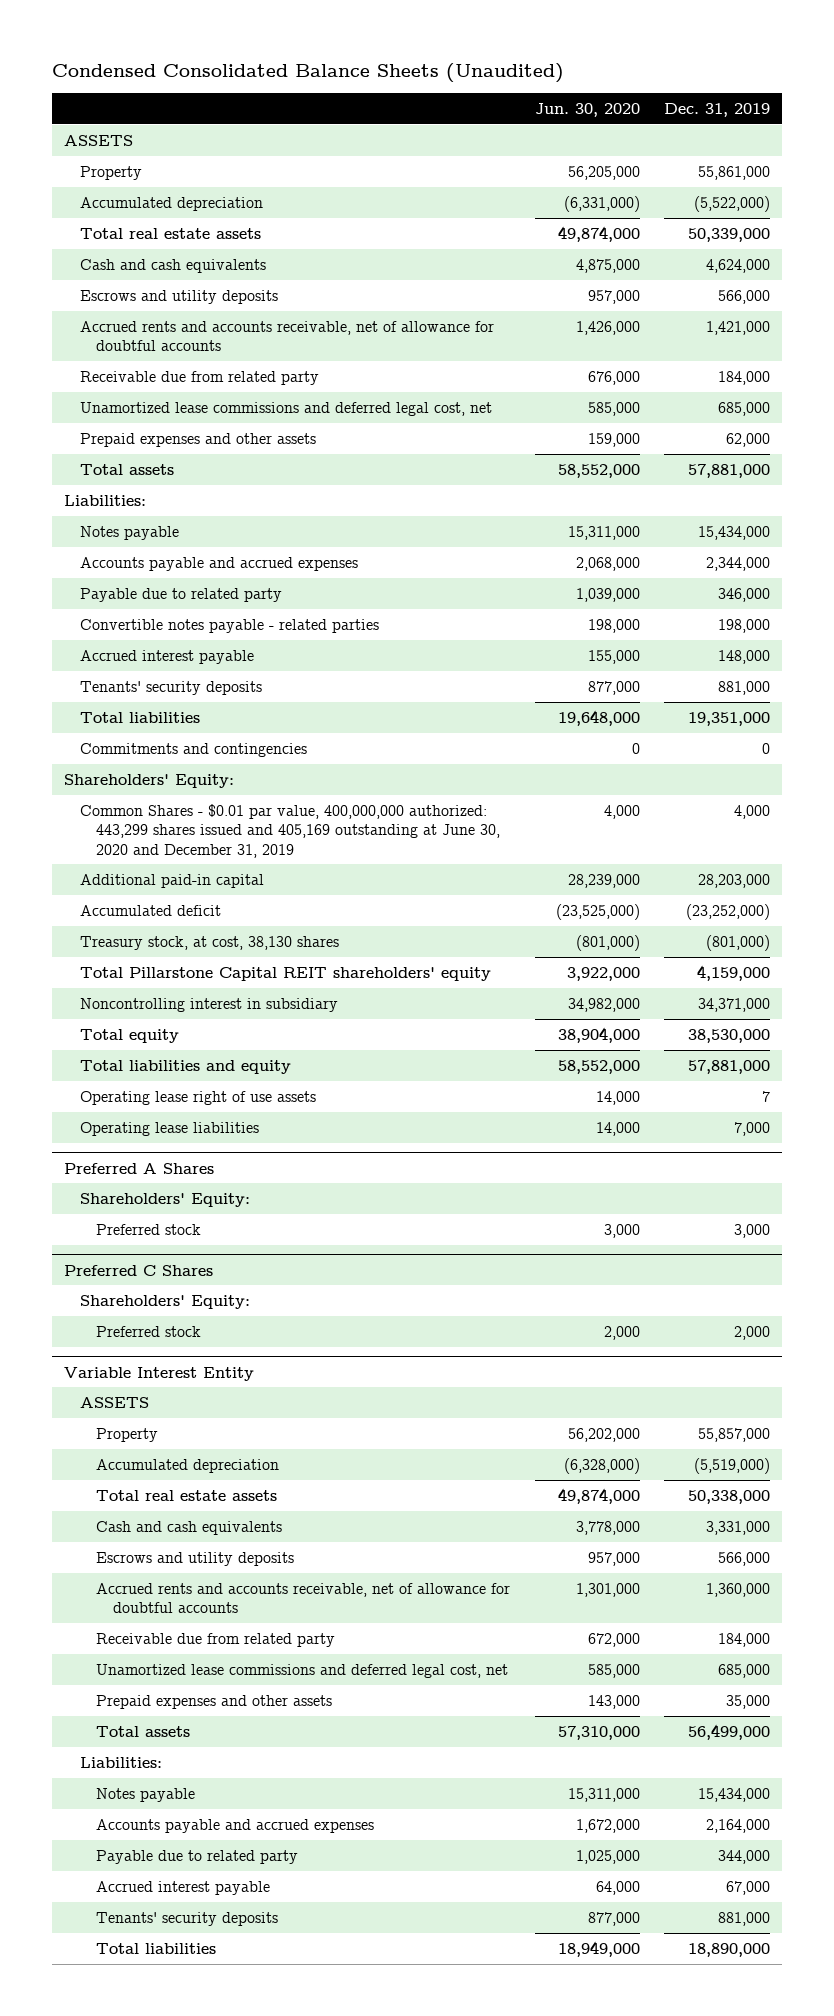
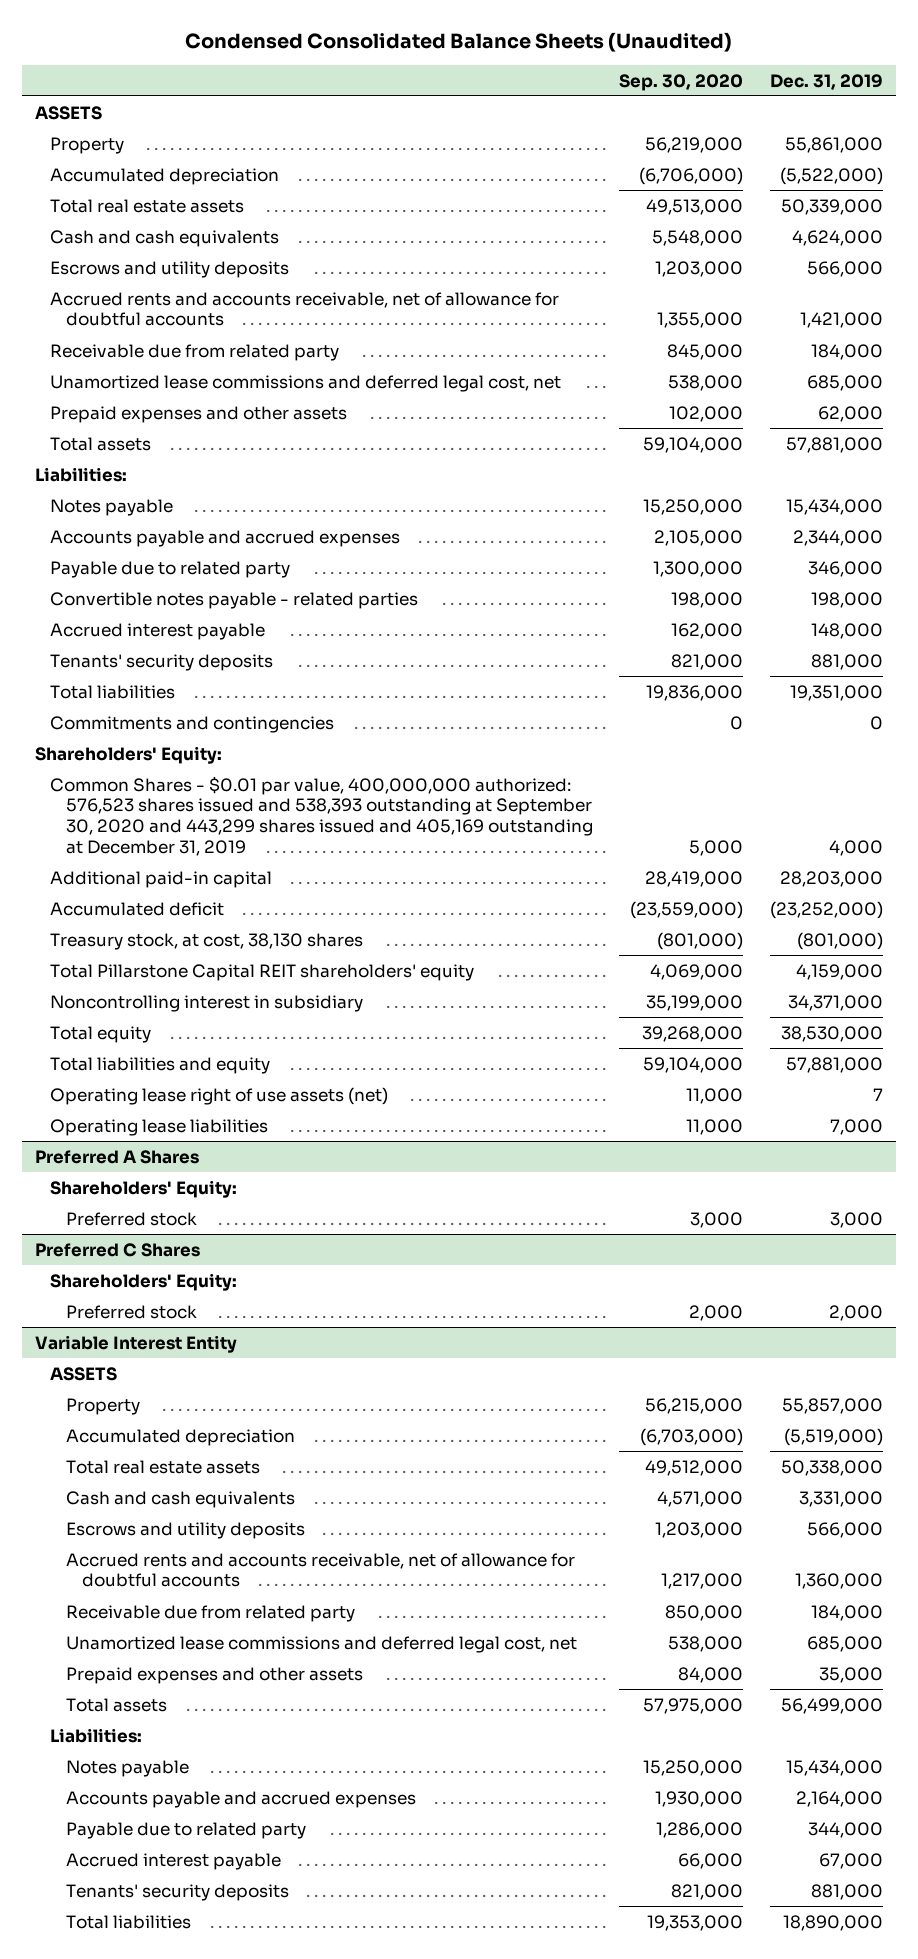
[534,102,640,117] Jun. 30, 2020 -> none
none -> [619,73,744,91] Sep. 30, 2020
[80,803,501,858] Common Shares - $0.01 par value, 400,000,000 authorized: 443,299 shares issued and 405,169 outstanding at June 30, 2020 and December 31, 2019 -> [50,775,594,856] Common Shares - $0.01 par value, 400,000,000 authorized: 576,523 shares issued and 538,393 outstanding at September 30, 2020 and 443,299 shares issued and 405,169 outstanding at December 31, 2019
[80,1090,317,1105] Operating lease right of use assets -> [50,1086,389,1105] Operating lease right of use assets (net)

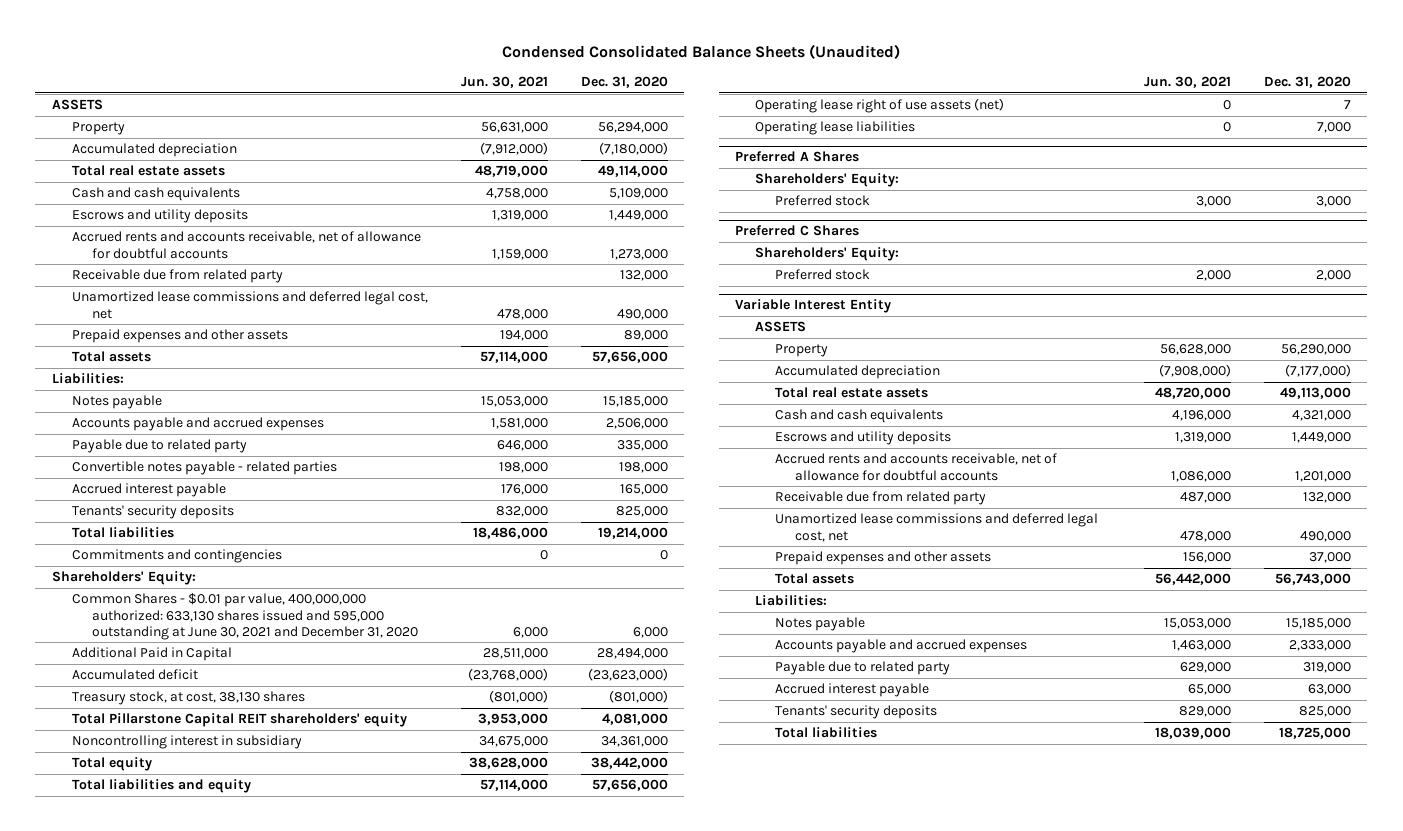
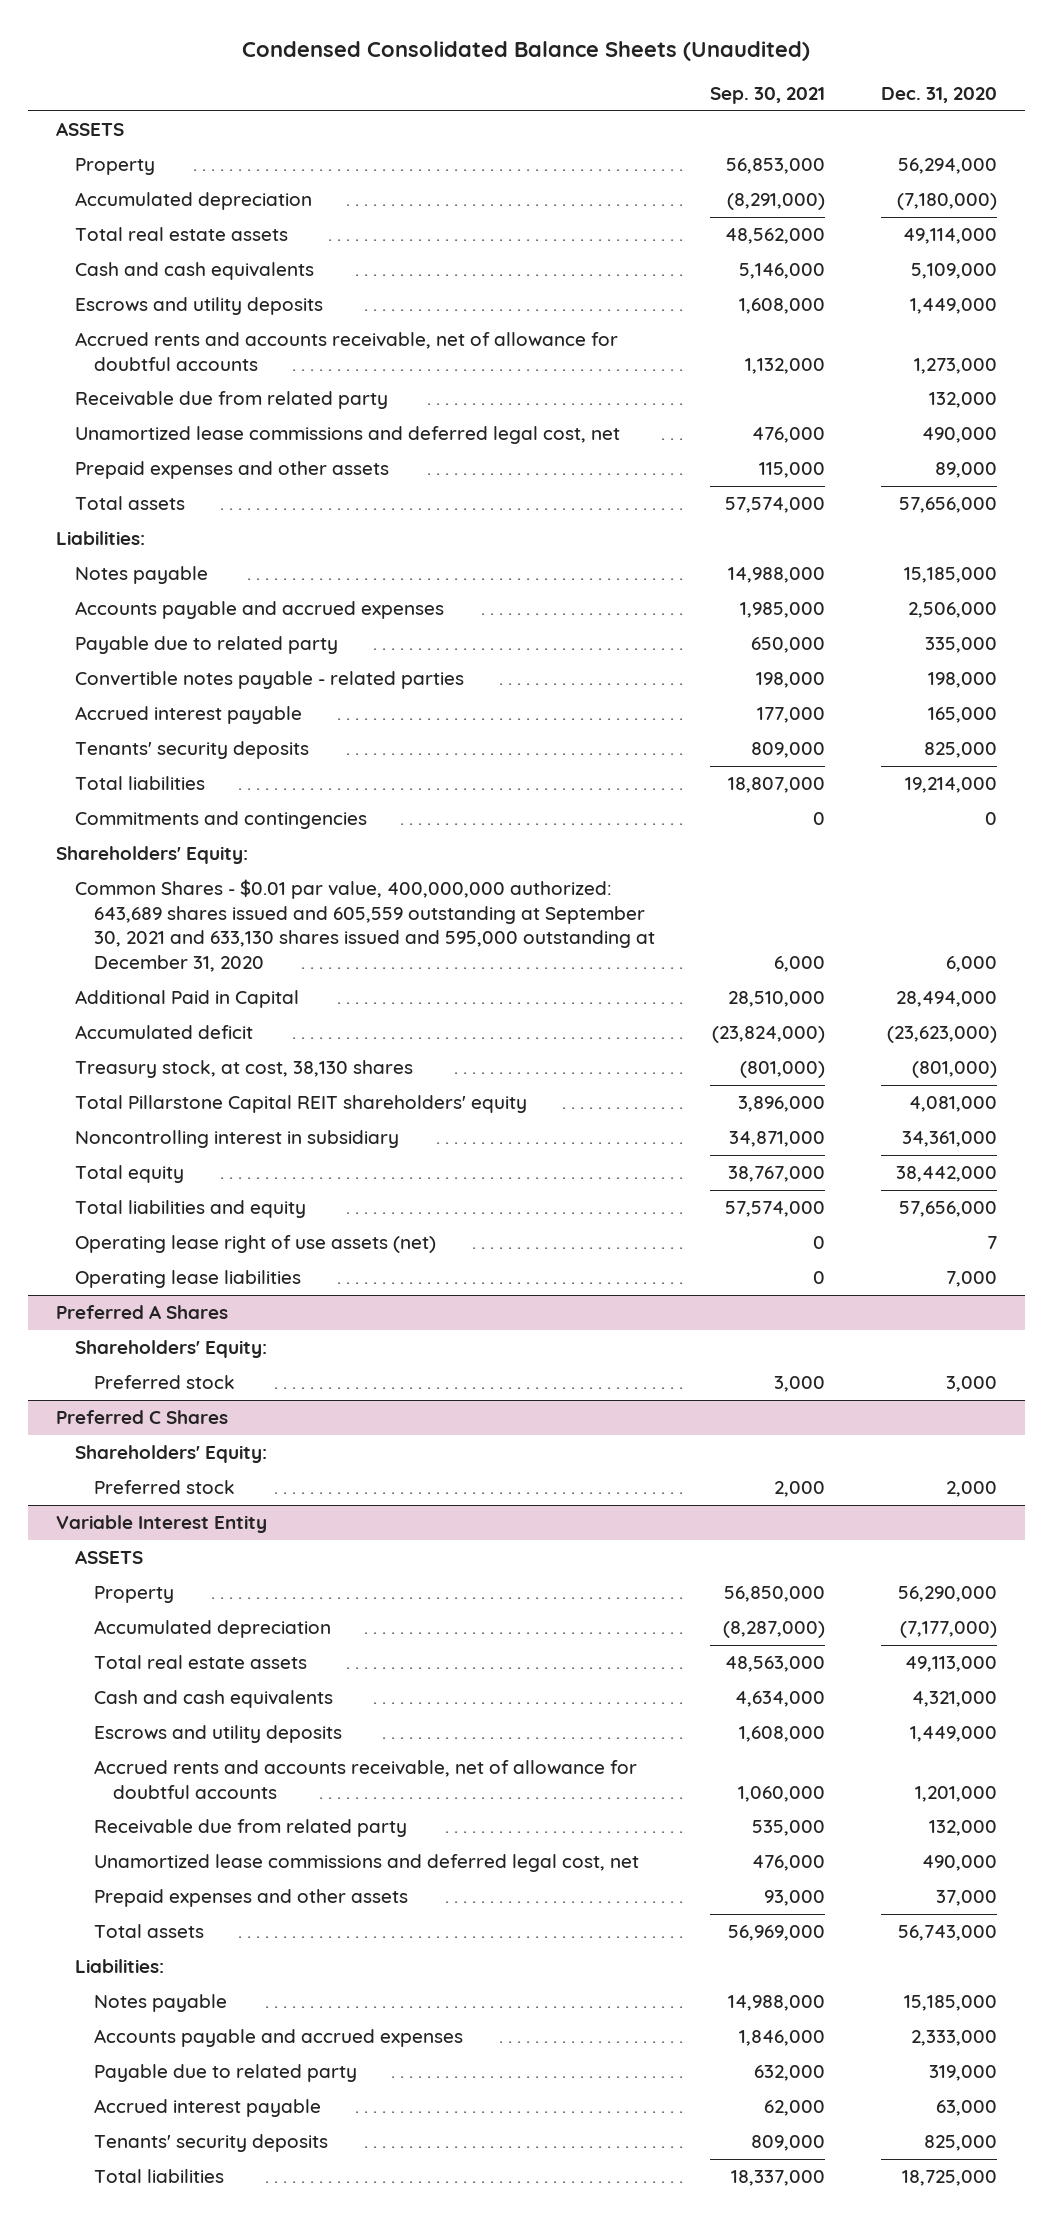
[460,75,548,88] Jun. 30, 2021 -> none
none -> [710,87,826,105] Sep. 30, 2021
[71,593,419,640] Common Shares - $0.01 par value, 400,000,000 authorized: 633,130 shares issued and 595,000 outstanding at June 30, 2021 and December 31, 2020 -> [74,879,655,972] Common Shares - $0.01 par value, 400,000,000 authorized: 643,689 shares issued and 605,559 outstanding at September 30, 2021 and 633,130 shares issued and 595,000 outstanding at December 31, 2020

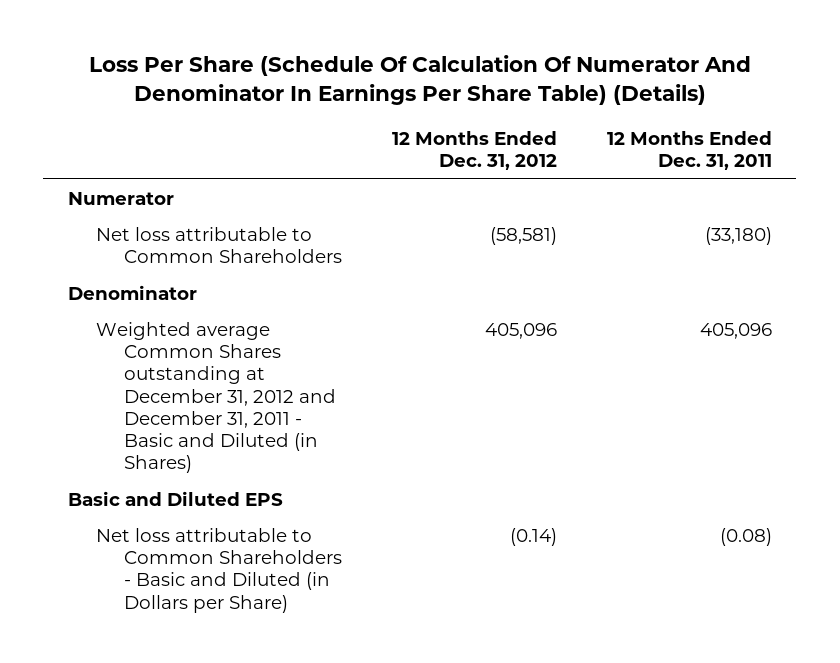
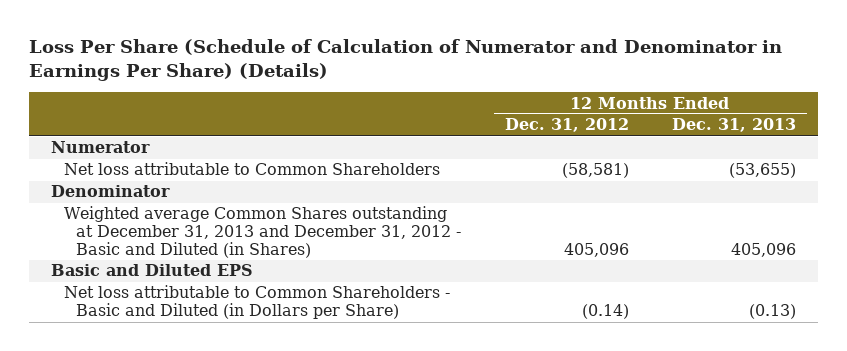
[88,55,751,106] Loss Per Share (Schedule Of Calculation Of Numerator And Denominator In Earnings Per Share Table) (Details) -> [29,39,783,81] Loss Per Share (Schedule of Calculation of Numerator and Denominator in Earnings Per Share) (Details)
[606,130,772,171] 12 Months Ended Dec. 31, 2011 -> none
none -> [672,118,797,133] Dec. 31, 2013
[96,321,337,474] Weighted average Common Shares outstanding at December 31, 2012 and December 31, 2011 - Basic and Diluted (in Shares) -> [63,206,462,259] Weighted average Common Shares outstanding at December 31, 2013 and December 31, 2012 - Basic and Diluted (in Shares)

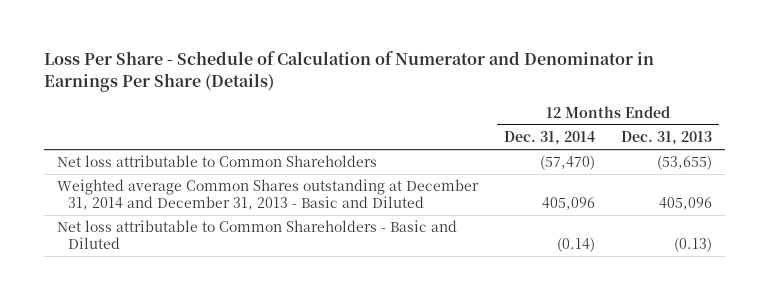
[29,39,783,81] Loss Per Share (Schedule of Calculation of Numerator and Denominator in Earnings Per Share) (Details) -> [43,51,654,92] Loss Per Share - Schedule of Calculation of Numerator and Denominator in Earnings Per Share (Details)
[504,118,629,133] Dec. 31, 2012 -> none
none -> [504,131,596,146] Dec. 31, 2014
[51,141,151,154] Numerator -> none
[51,185,171,198] Denominator -> none
[51,264,254,277] Basic and Diluted EPS -> none
[63,206,462,259] Weighted average Common Shares outstanding at December 31, 2013 and December 31, 2012 - Basic and Diluted (in Shares) -> [56,179,479,211] Weighted average Common Shares outstanding at December 31, 2014 and December 31, 2013 - Basic and Diluted
[63,285,450,320] Net loss attributable to Common Shareholders - Basic and Diluted (in Dollars per Share) -> [56,220,457,250] Net loss attributable to Common Shareholders - Basic and Diluted

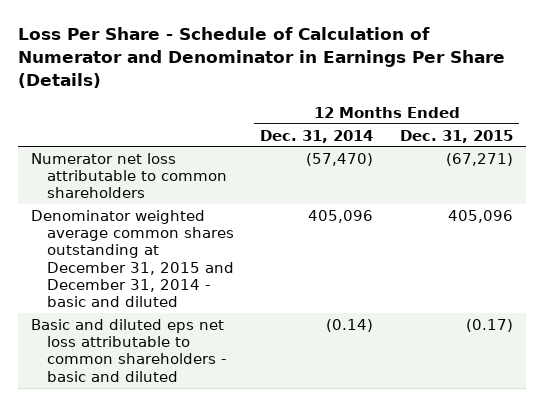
[621,131,713,146] Dec. 31, 2013 -> none
none -> [399,129,513,143] Dec. 31, 2015
[56,155,377,168] Net loss attributable to Common Shareholders -> [30,152,227,199] Numerator net loss attributable to common shareholders
[56,179,479,211] Weighted average Common Shares outstanding at December 31, 2014 and December 31, 2013 - Basic and Diluted -> [30,209,234,308] Denominator weighted average common shares outstanding at December 31, 2015 and December 31, 2014 - basic and diluted
[56,220,457,250] Net loss attributable to Common Shareholders - Basic and Diluted -> [30,318,226,382] Basic and diluted eps net loss attributable to common shareholders - basic and diluted

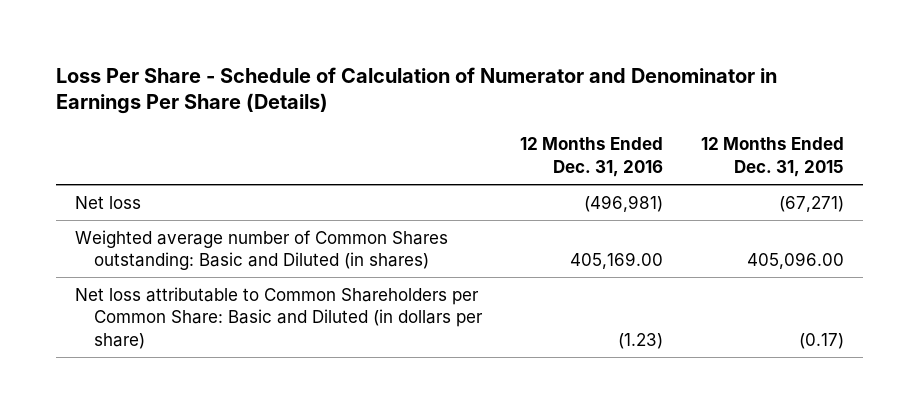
[260,129,374,143] Dec. 31, 2014 -> none
none -> [520,137,664,177] 12 Months Ended Dec. 31, 2016
[30,152,227,199] Numerator net loss attributable to common shareholders -> [75,195,142,209] Net loss
[30,209,234,308] Denominator weighted average common shares outstanding at December 31, 2015 and December 31, 2014 - basic and diluted -> [75,229,449,271] Weighted average number of Common Shares outstanding: Basic and Diluted (in shares)
[447,209,513,223] 405,096 -> [747,252,845,270] 405,096.00
[30,318,226,382] Basic and diluted eps net loss attributable to common shareholders - basic and diluted -> [75,286,483,349] Net loss attributable to Common Shareholders per Common Share: Basic and Diluted (in dollars per share)

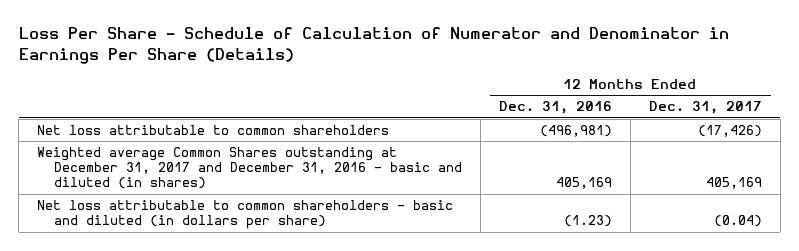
[701,137,845,177] 12 Months Ended Dec. 31, 2015 -> none
none -> [648,101,762,115] Dec. 31, 2017
[75,195,142,209] Net loss -> [37,125,390,136] Net loss attributable to common shareholders
[75,229,449,271] Weighted average number of Common Shares outstanding: Basic and Diluted (in shares) -> [37,147,463,190] Weighted average Common Shares outstanding at December 31, 2017 and December 31, 2016 - basic and diluted (in shares)
[570,252,664,270] 405,169.00 -> [555,177,612,190] 405,169
[75,286,483,349] Net loss attributable to Common Shareholders per Common Share: Basic and Diluted (in dollars per share) -> [37,200,454,230] Net loss attributable to common shareholders - basic and diluted (in dollars per share)

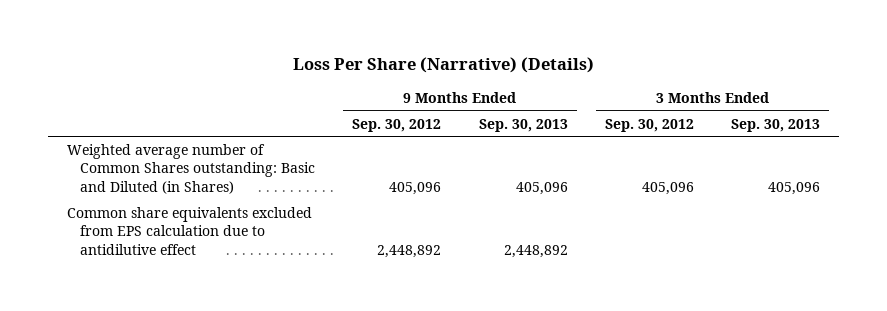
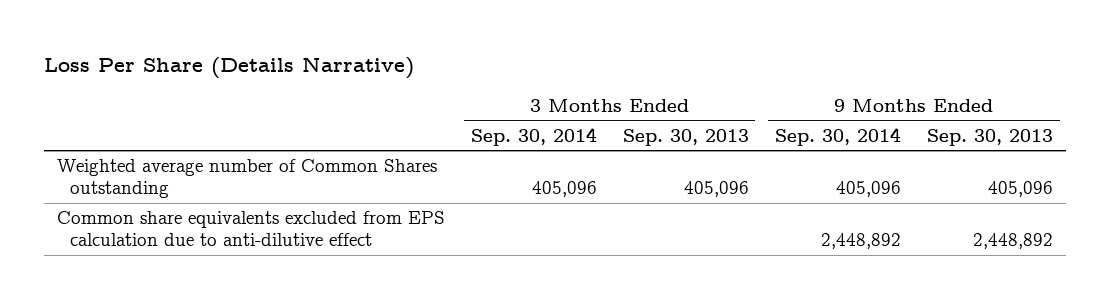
[292,57,594,74] Loss Per Share (Narrative) (Details) -> [43,57,414,80] Loss Per Share (Details Narrative)
[352,118,442,132] Sep. 30, 2012 -> none
[604,118,694,132] Sep. 30, 2012 -> none
none -> [470,126,597,146] Sep. 30, 2014
none -> [774,126,901,146] Sep. 30, 2014
[66,144,316,194] Weighted average number of Common Shares outstanding: Basic and Diluted (in Shares) -> [56,159,437,198] Weighted average number of Common Shares outstanding
[66,207,312,255] Common share equivalents excluded from EPS calculation due to antidilutive effect -> [56,211,445,246] Common share equivalents excluded from EPS calculation due to anti-dilutive effect

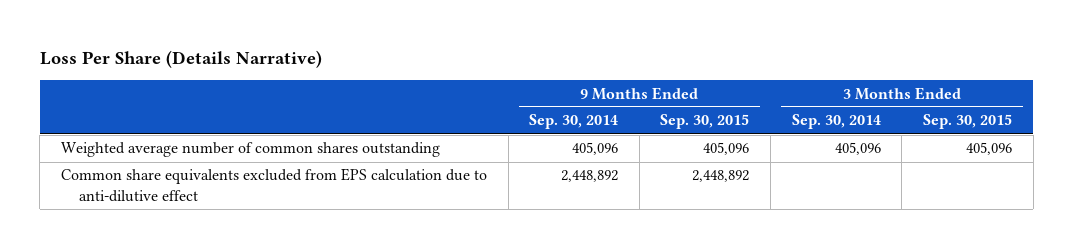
[622,128,749,146] Sep. 30, 2013 -> none
[927,128,1054,146] Sep. 30, 2013 -> none
none -> [660,114,750,130] Sep. 30, 2015
none -> [922,114,1012,130] Sep. 30, 2015
[56,159,437,198] Weighted average number of Common Shares outstanding -> [60,142,440,158] Weighted average number of common shares outstanding

